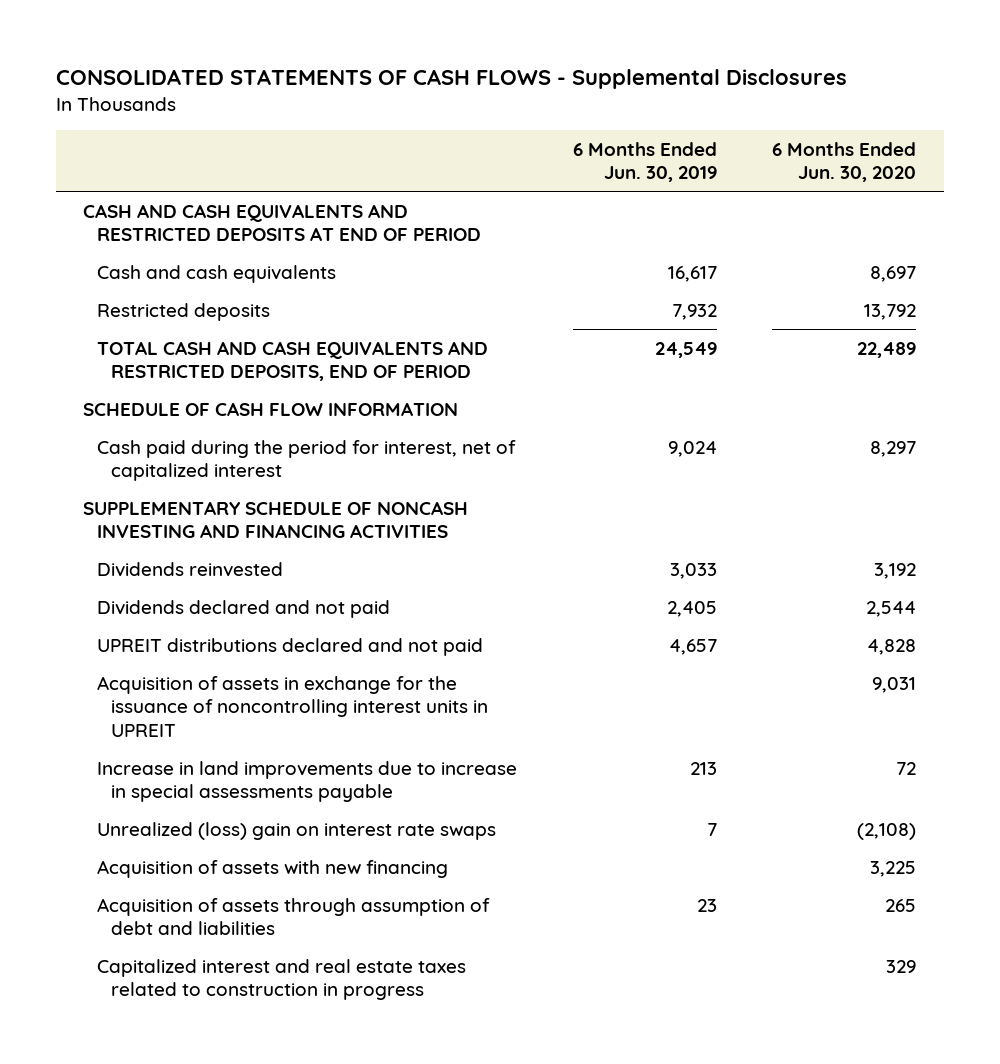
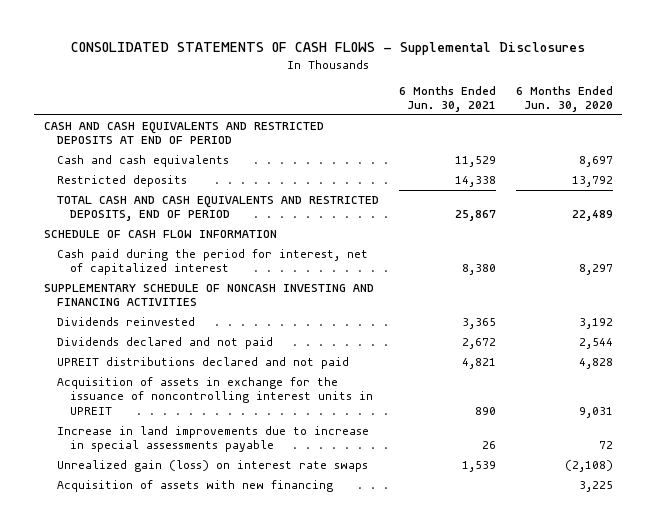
[572,141,717,183] 6 Months Ended Jun. 30, 2019 -> none
none -> [398,85,496,113] 6 Months Ended Jun. 30, 2021
[97,821,497,840] Unrealized (loss) gain on interest rate swaps -> [57,459,369,472] Unrealized gain (loss) on interest rate swaps
[97,897,491,936] Acquisition of assets through assumption of debt and liabilities -> none
[97,958,467,1001] Capitalized interest and real estate taxes related to construction in progress -> none

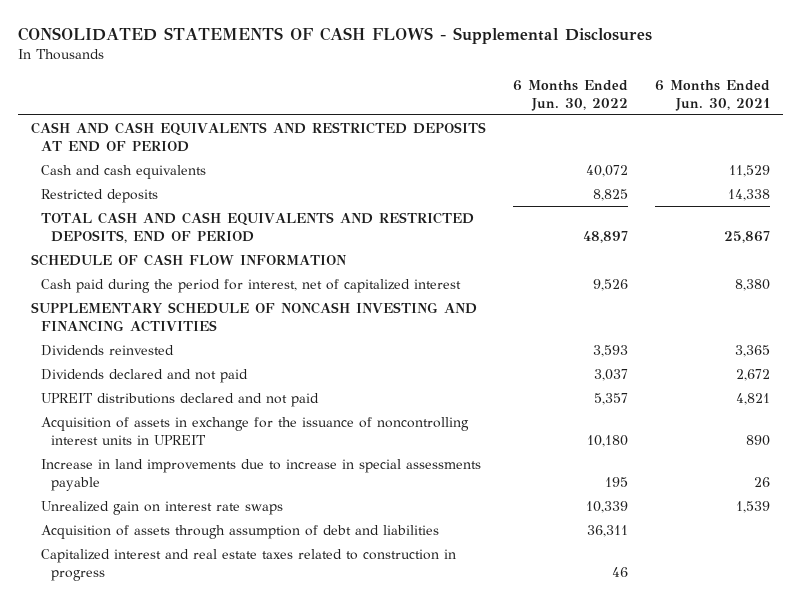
[515,85,613,113] 6 Months Ended Jun. 30, 2020 -> none
none -> [512,79,628,111] 6 Months Ended Jun. 30, 2022
[57,479,334,492] Acquisition of assets with new financing -> none
[57,459,369,472] Unrealized gain (loss) on interest rate swaps -> [41,500,284,515] Unrealized gain on interest rate swaps
none -> [41,524,440,539] Acquisition of assets through assumption of debt and liabilities
none -> [41,548,457,581] Capitalized interest and real estate taxes related to construction in progress

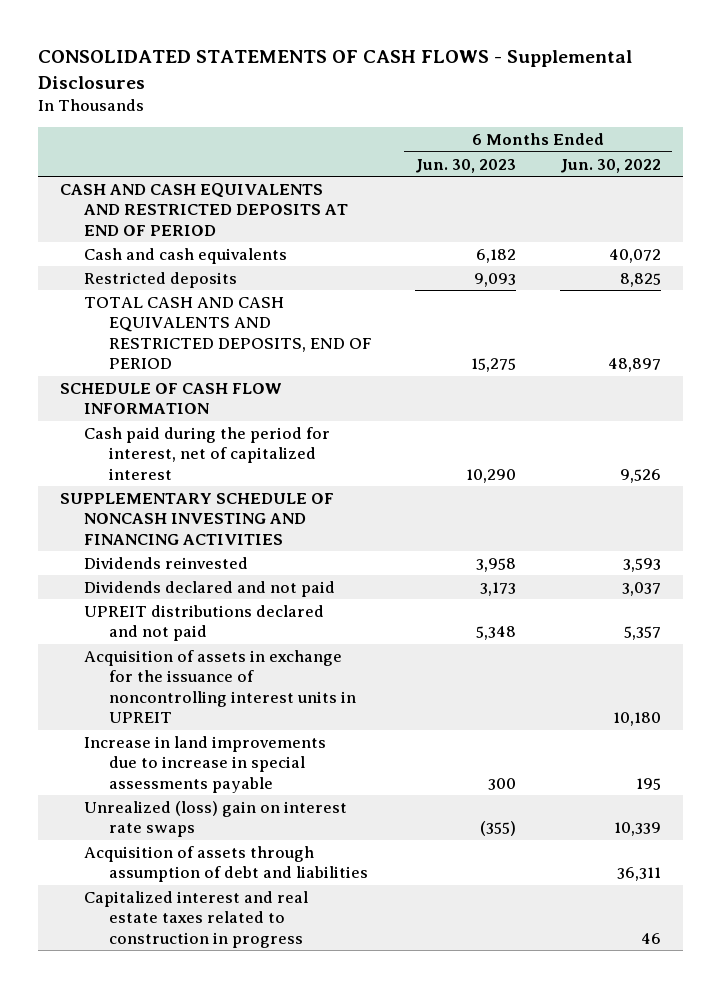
[654,79,770,111] 6 Months Ended Jun. 30, 2021 -> none
none -> [415,158,517,173] Jun. 30, 2023
[41,500,284,515] Unrealized gain on interest rate swaps -> [84,800,348,838] Unrealized (loss) gain on interest rate swaps

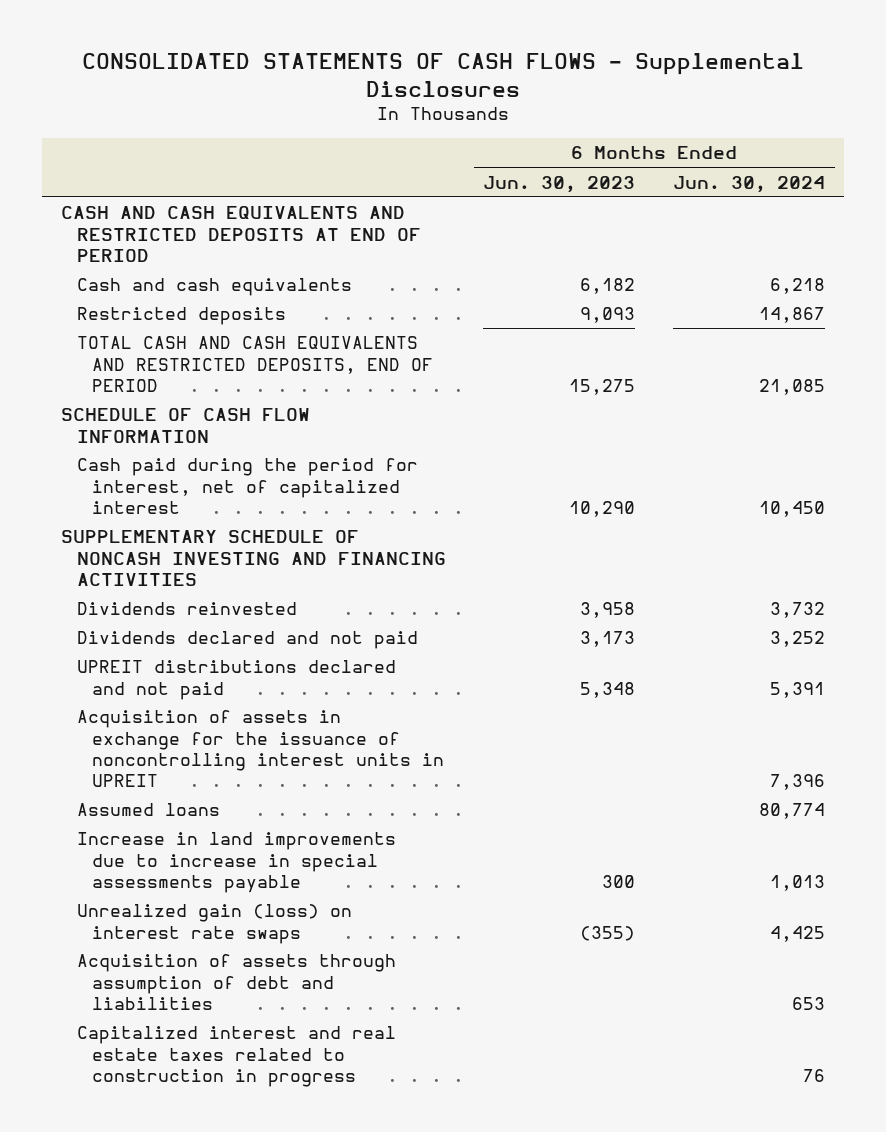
[559,158,661,173] Jun. 30, 2022 -> none
none -> [673,175,826,193] Jun. 30, 2024
none -> [76,803,220,817] Assumed loans
[84,800,348,838] Unrealized (loss) gain on interest rate swaps -> [76,904,352,944] Unrealized gain (loss) on interest rate swaps

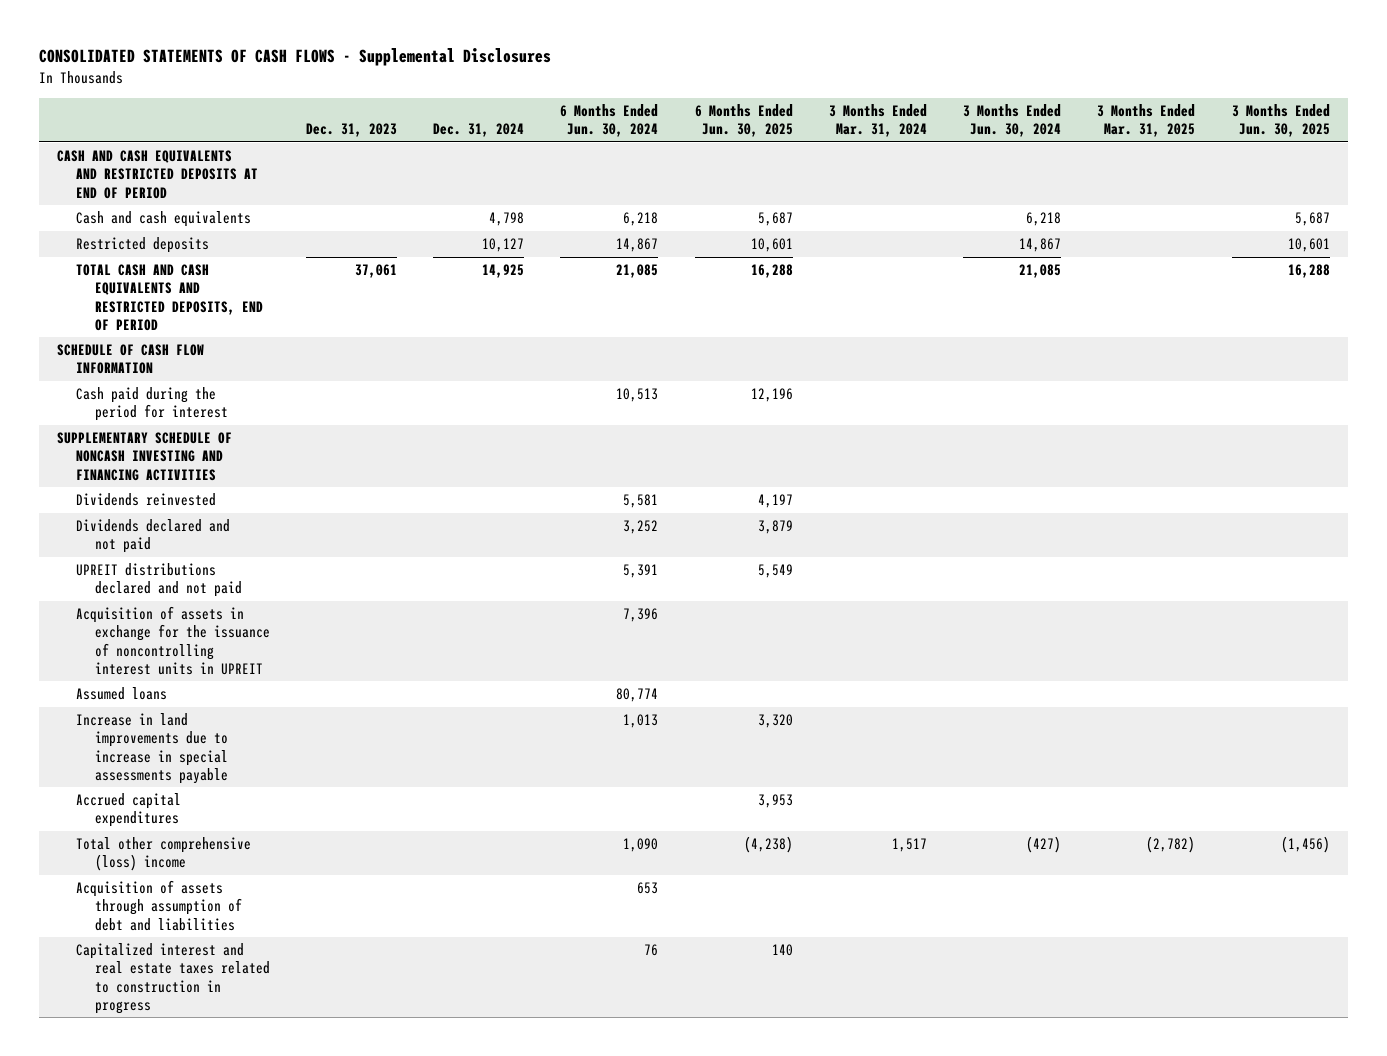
[483,175,636,193] Jun. 30, 2023 -> none
none -> [305,123,397,138] Dec. 31, 2023
none -> [433,123,525,138] Dec. 31, 2024
none -> [694,103,793,138] 6 Months Ended Jun. 30, 2025
none -> [828,103,927,138] 3 Months Ended Mar. 31, 2024
none -> [963,103,1062,138] 3 Months Ended Jun. 30, 2024
none -> [1097,103,1196,138] 3 Months Ended Mar. 31, 2025
none -> [1231,103,1330,138] 3 Months Ended Jun. 30, 2025
[76,458,418,514] Cash paid during the period for interest, net of capitalized interest -> [75,387,228,422] Cash paid during the period for interest
[759,500,826,517] 10,450 -> [616,388,659,403] 10,513
[770,602,826,619] 3,732 -> [623,494,659,509] 5,581
[76,904,352,944] Unrealized gain (loss) on interest rate swaps -> none
none -> [75,793,181,828] Accrued capital expenditures
none -> [75,837,251,872] Total other comprehensive (loss) income

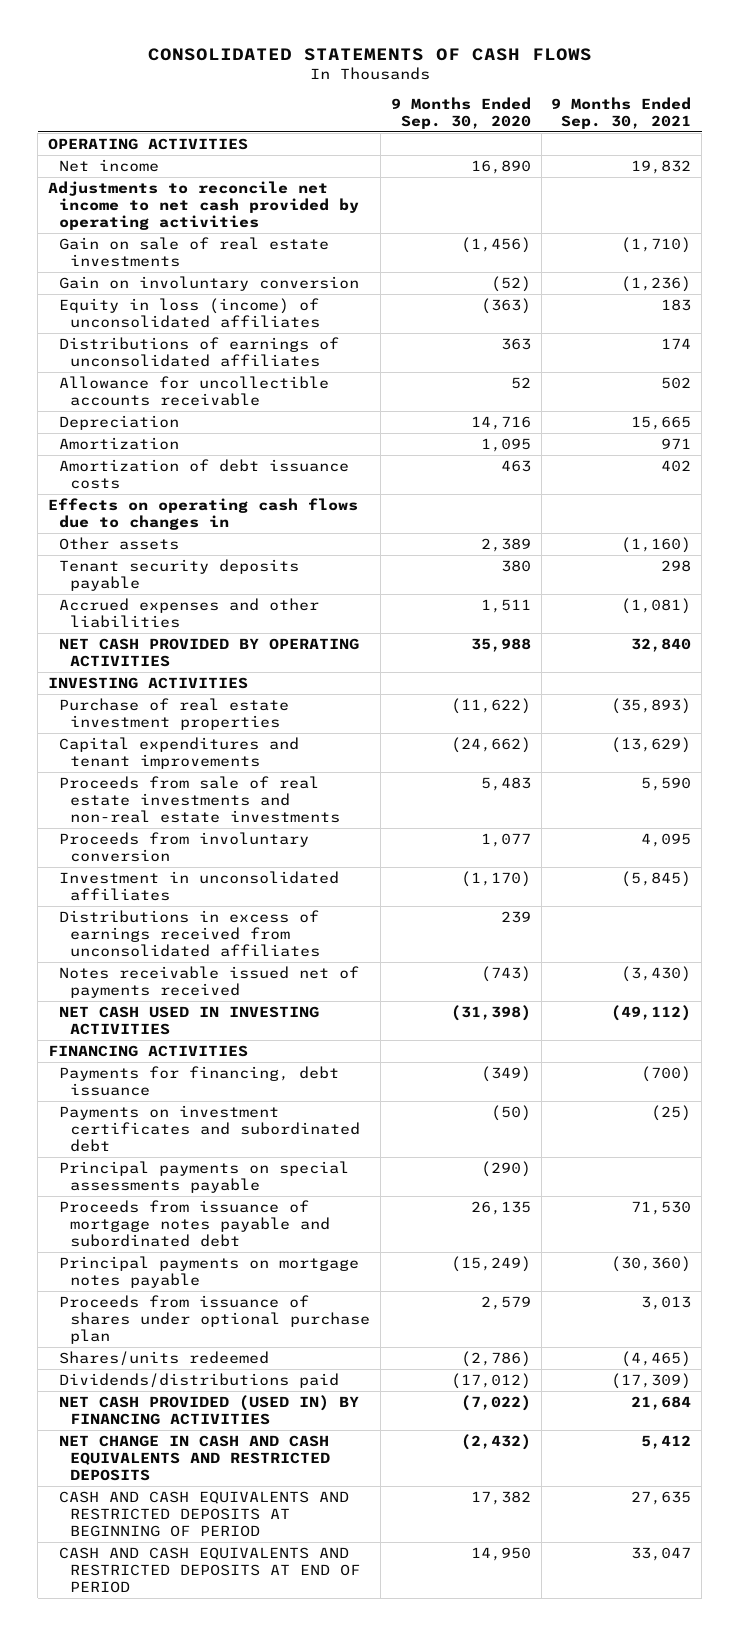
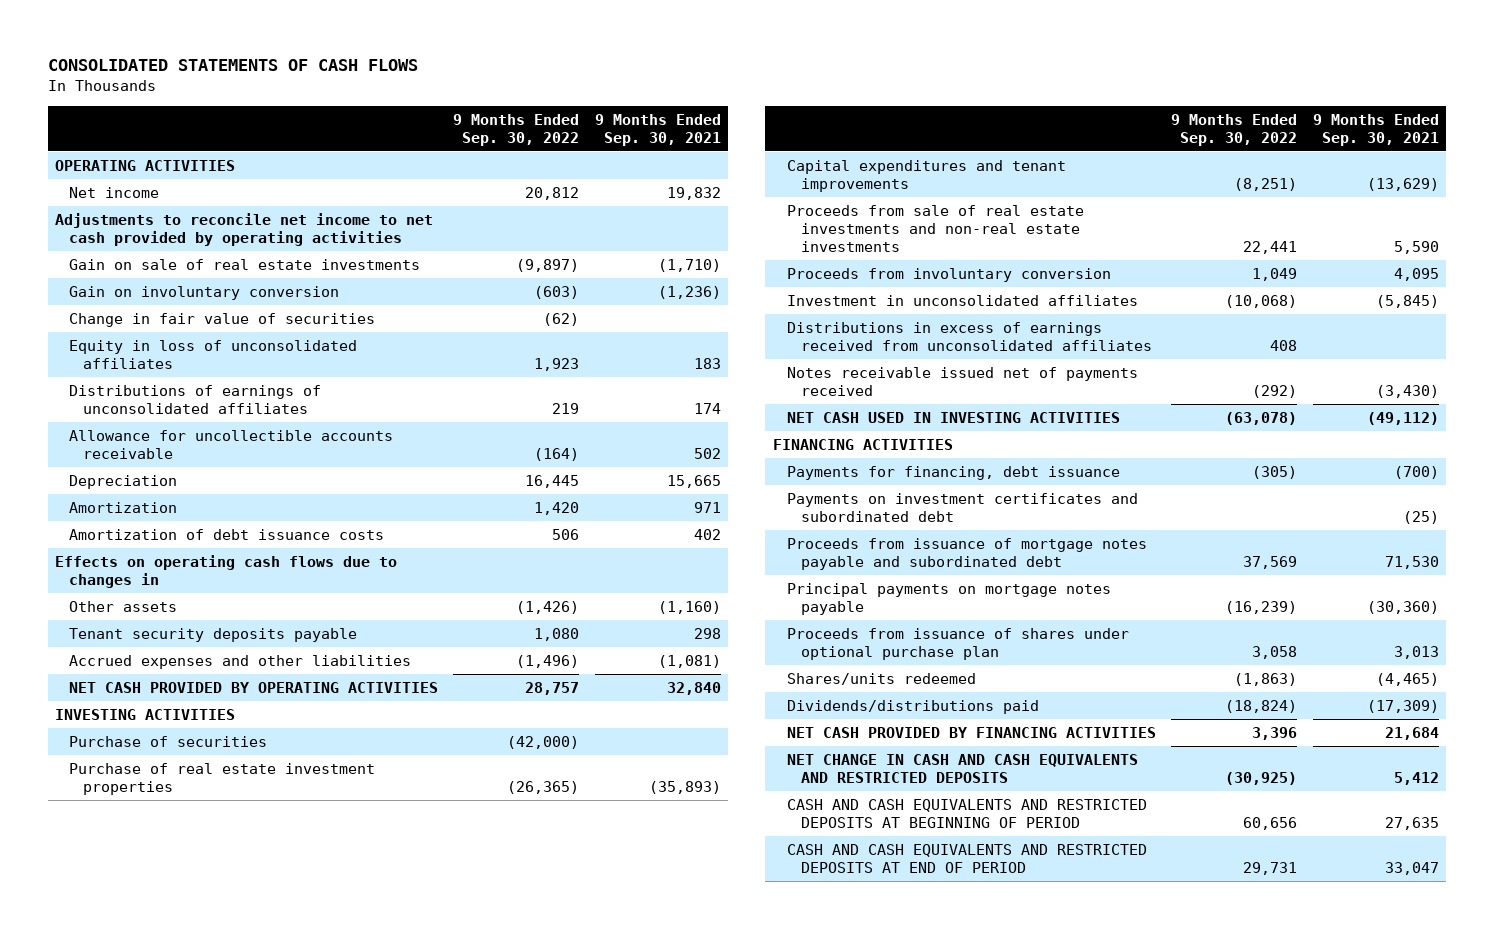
[390,97,531,130] 9 Months Ended Sep. 30, 2020 -> none
none -> [453,113,580,146] 9 Months Ended Sep. 30, 2022
none -> [69,313,376,328] Change in fair value of securities
[58,297,320,328] Equity in loss (income) of unconsolidated affiliates -> [69,340,358,369] Equity in loss of unconsolidated affiliates
none -> [69,736,268,748] Purchase of securities
[58,1160,349,1193] Principal payments on special assessments payable -> none
[58,1394,359,1425] NET CASH PROVIDED (USED IN) BY FINANCING ACTIVITIES -> [787,727,1157,739] NET CASH PROVIDED BY FINANCING ACTIVITIES

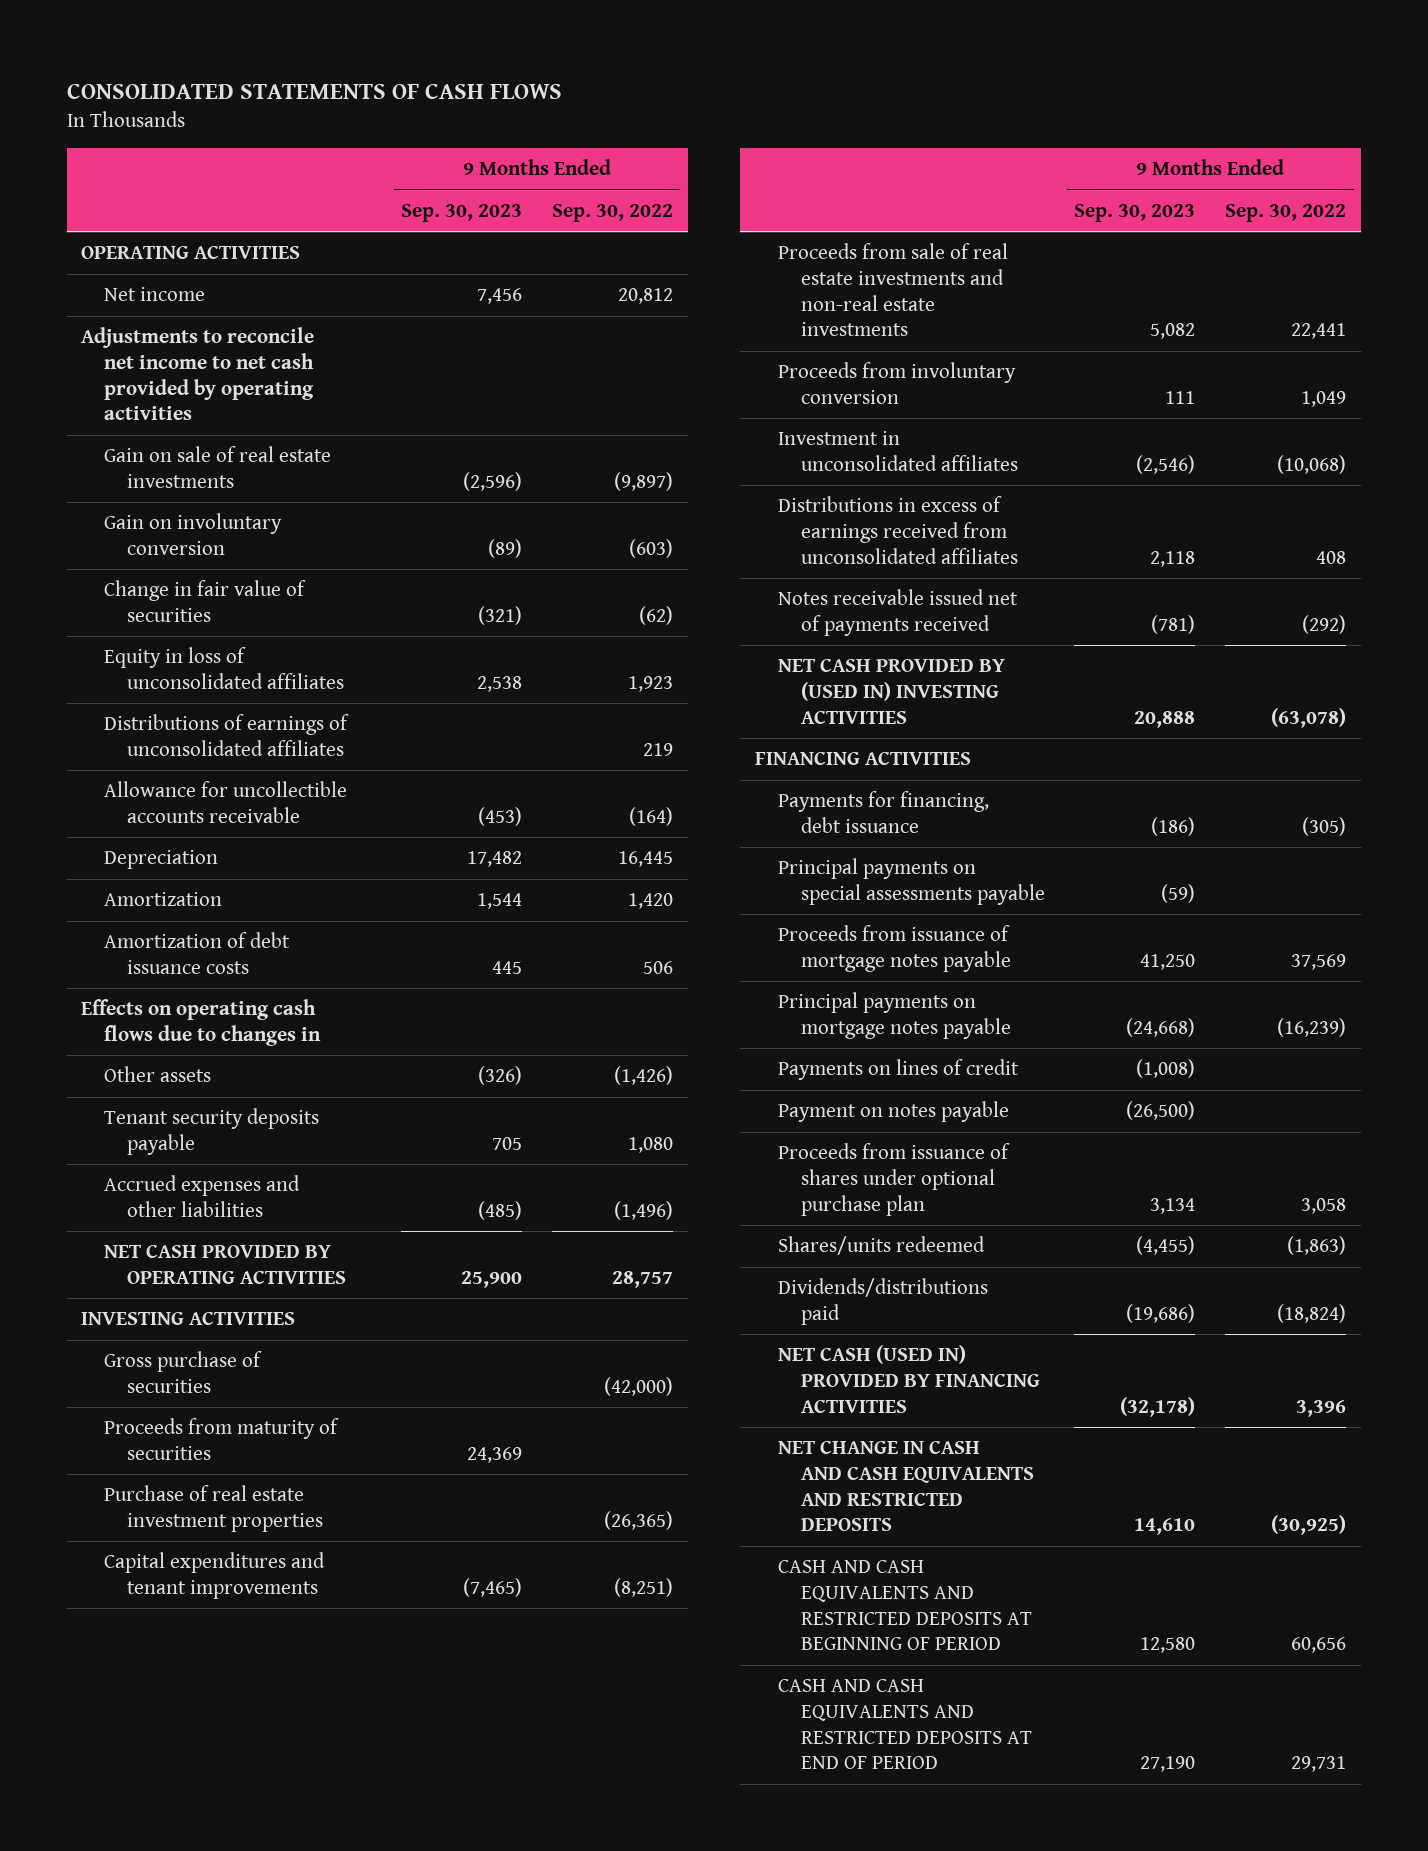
[594,113,721,146] 9 Months Ended Sep. 30, 2021 -> none
none -> [401,203,523,222] Sep. 30, 2023
[69,736,268,748] Purchase of securities -> [104,1351,263,1394] Gross purchase of securities
none -> [104,1418,340,1461] Proceeds from maturity of securities
[787,412,1121,424] NET CASH USED IN INVESTING ACTIVITIES -> [777,659,1005,724] NET CASH PROVIDED BY (USED IN) INVESTING ACTIVITIES
[787,493,1139,522] Payments on investment certificates and subordinated debt -> none
none -> [777,858,1045,906] Principal payments on special assessments payable
[787,538,1148,570] Proceeds from issuance of mortgage notes payable and subordinated debt -> [777,925,1011,973] Proceeds from issuance of mortgage notes payable
none -> [777,1059,1019,1081] Payments on lines of credit
none -> [777,1101,1009,1123] Payment on notes payable
[787,727,1157,739] NET CASH PROVIDED BY FINANCING ACTIVITIES -> [777,1345,1040,1413] NET CASH (USED IN) PROVIDED BY FINANCING ACTIVITIES

